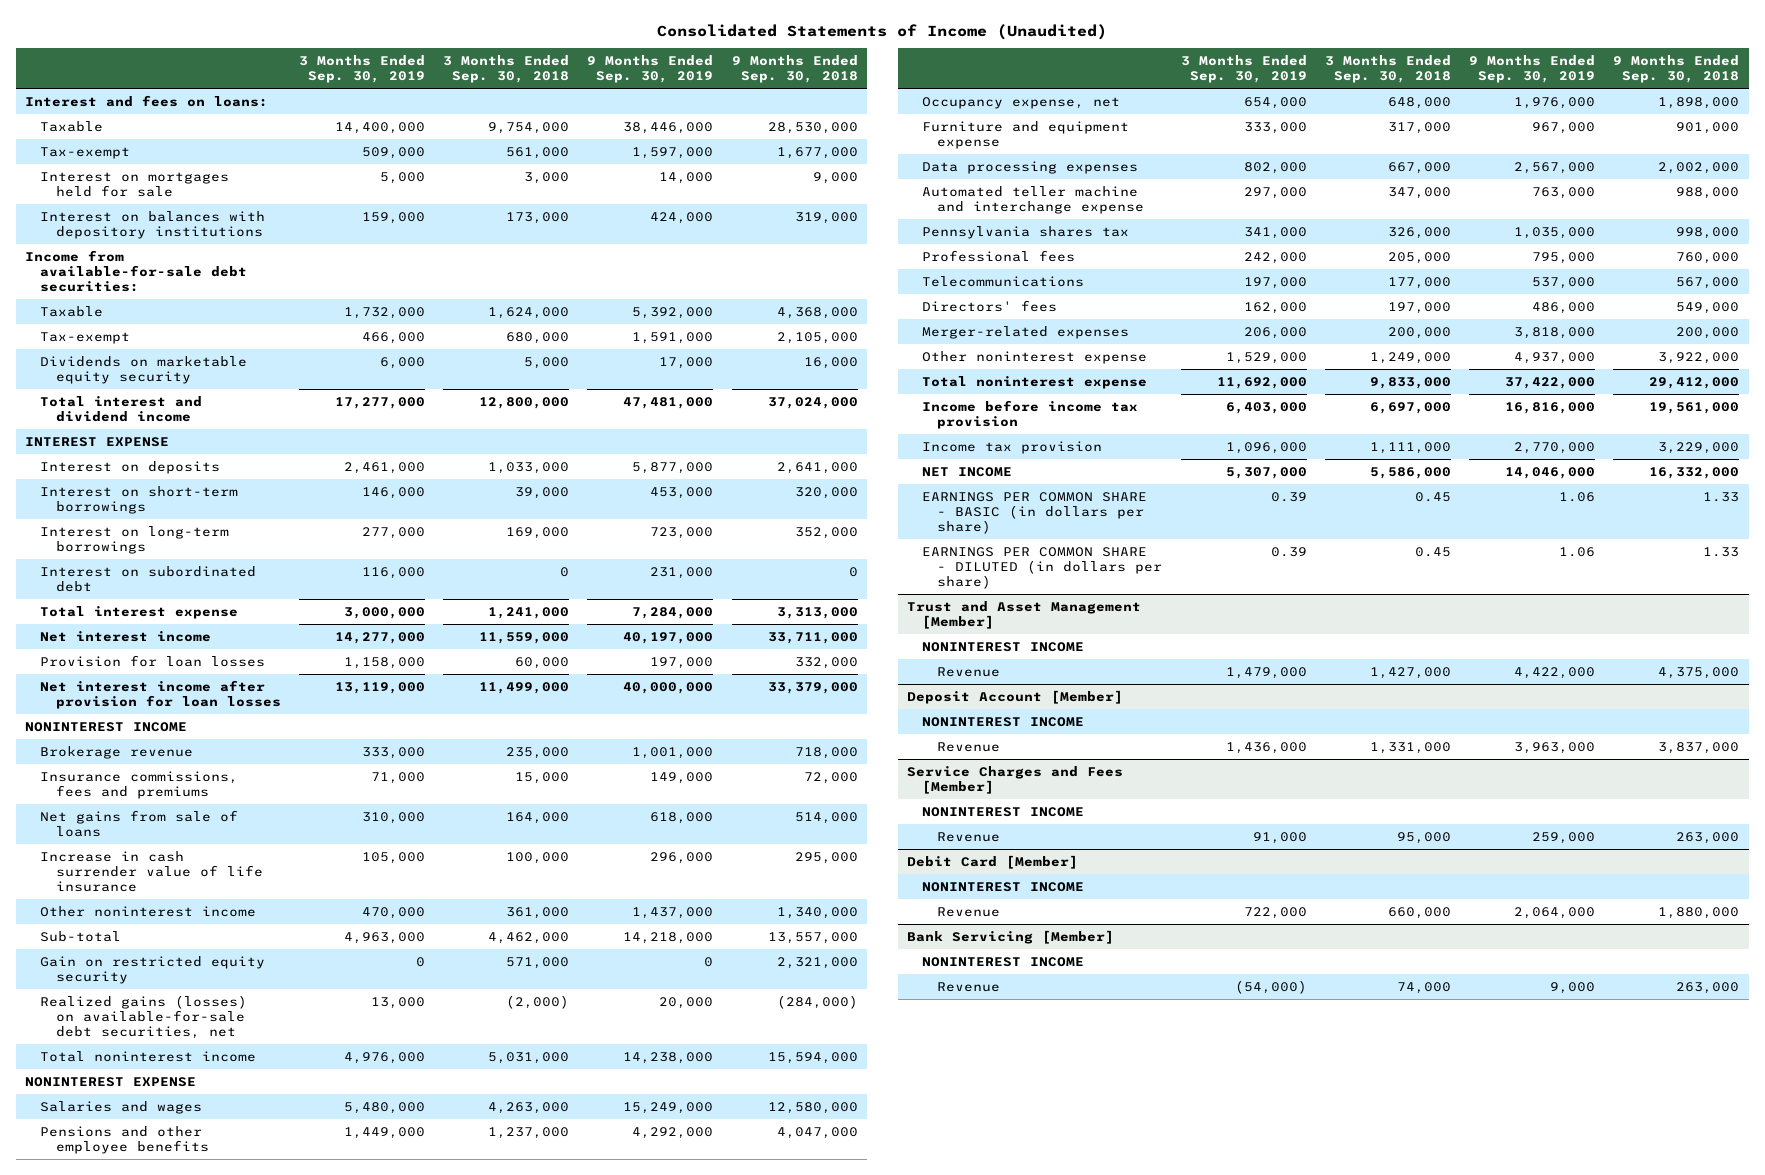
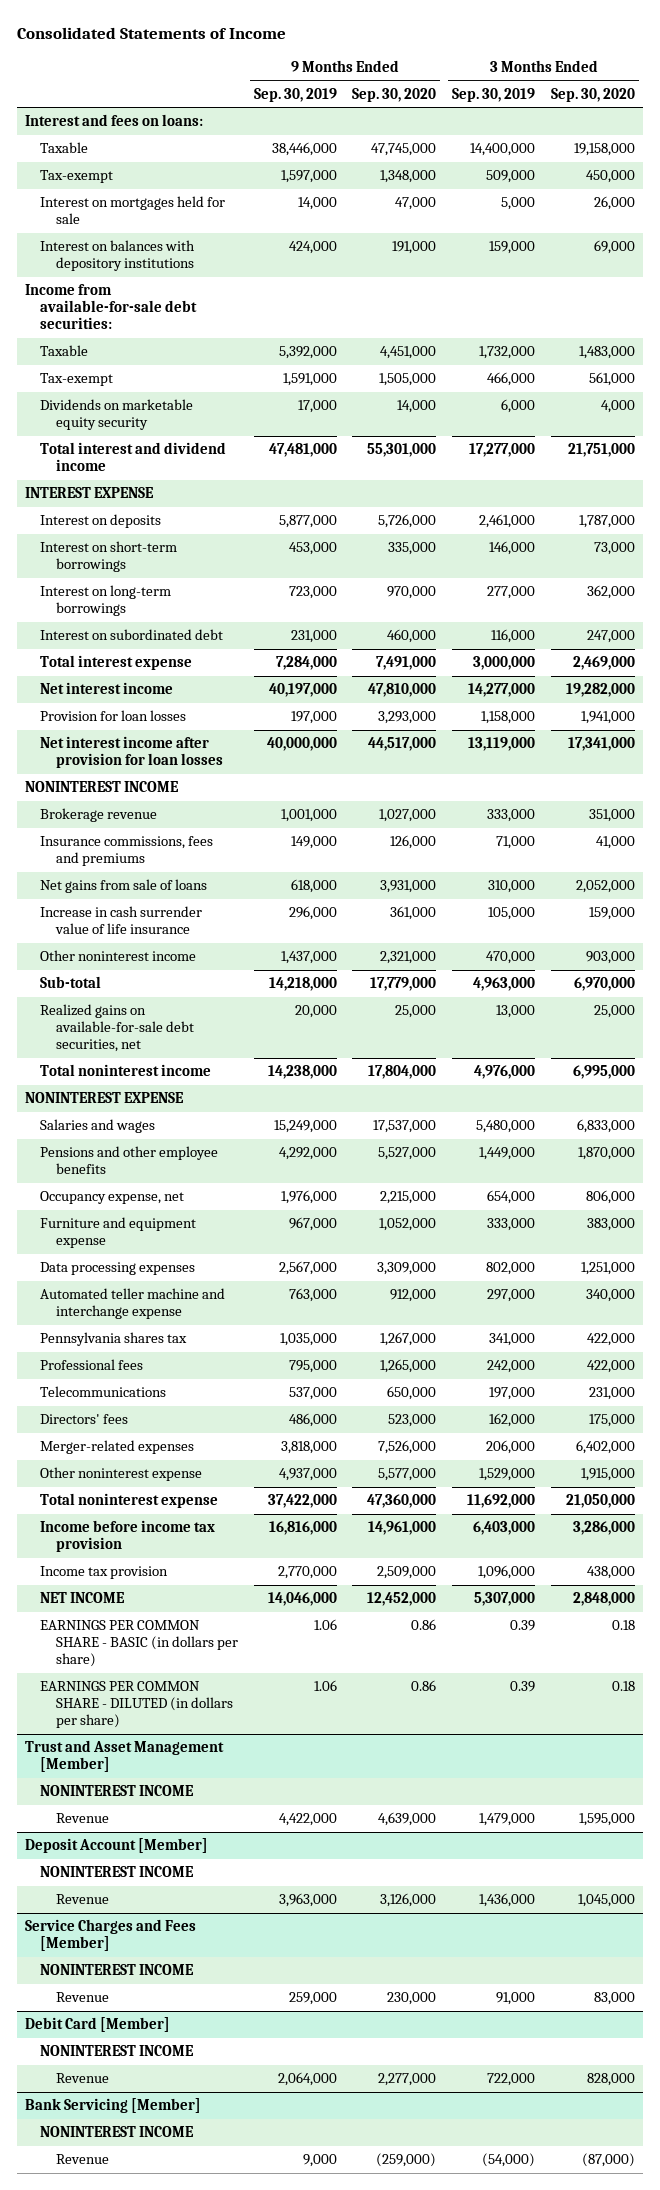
[657,23,1108,40] Consolidated Statements of Income (Unaudited) -> [16,26,286,39] Consolidated Statements of Income
[443,54,570,84] 3 Months Ended Sep. 30, 2018 -> none
[731,54,858,84] 9 Months Ended Sep. 30, 2018 -> none
none -> [352,87,437,102] Sep. 30, 2020
none -> [551,87,636,102] Sep. 30, 2020
[40,955,266,985] Gain on restricted equity security -> none
[40,994,248,1040] Realized gains (losses) on available-for-sale debt securities, net -> [40,1004,194,1053] Realized gains on available-for-sale debt securities, net

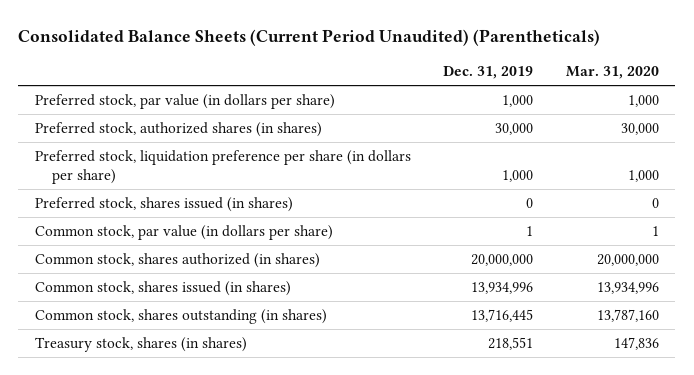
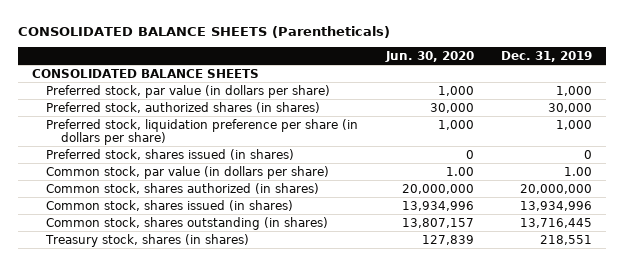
[18,28,601,46] Consolidated Balance Sheets (Current Period Unaudited) (Parentheticals) -> [18,25,391,38] CONSOLIDATED BALANCE SHEETS (Parentheticals)
[566,66,660,80] Mar. 31, 2020 -> none
none -> [384,50,474,62] Jun. 30, 2020
none -> [31,68,259,78] CONSOLIDATED BALANCE SHEETS
[526,225,534,236] 1 -> [564,166,593,176] 1.00

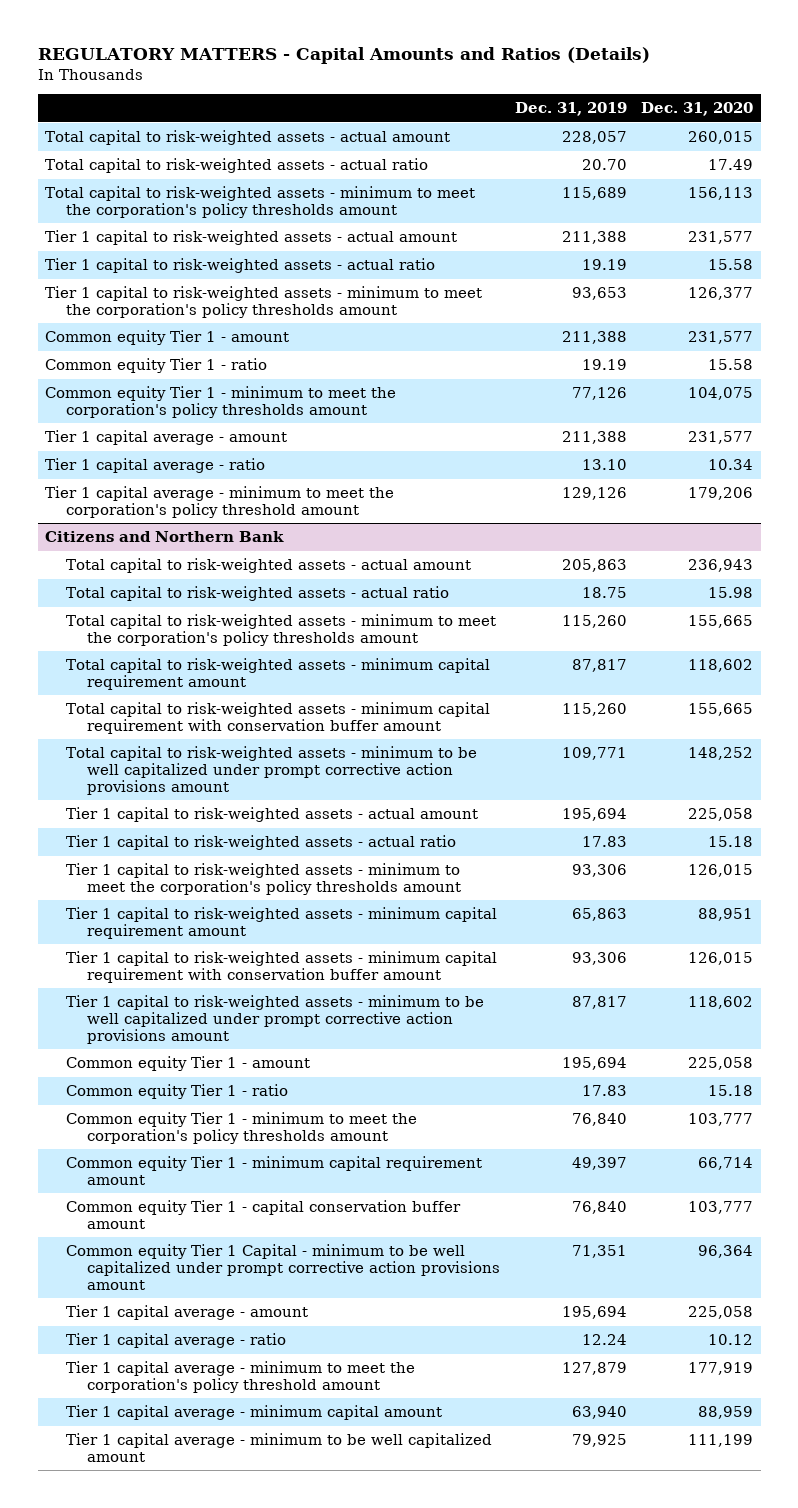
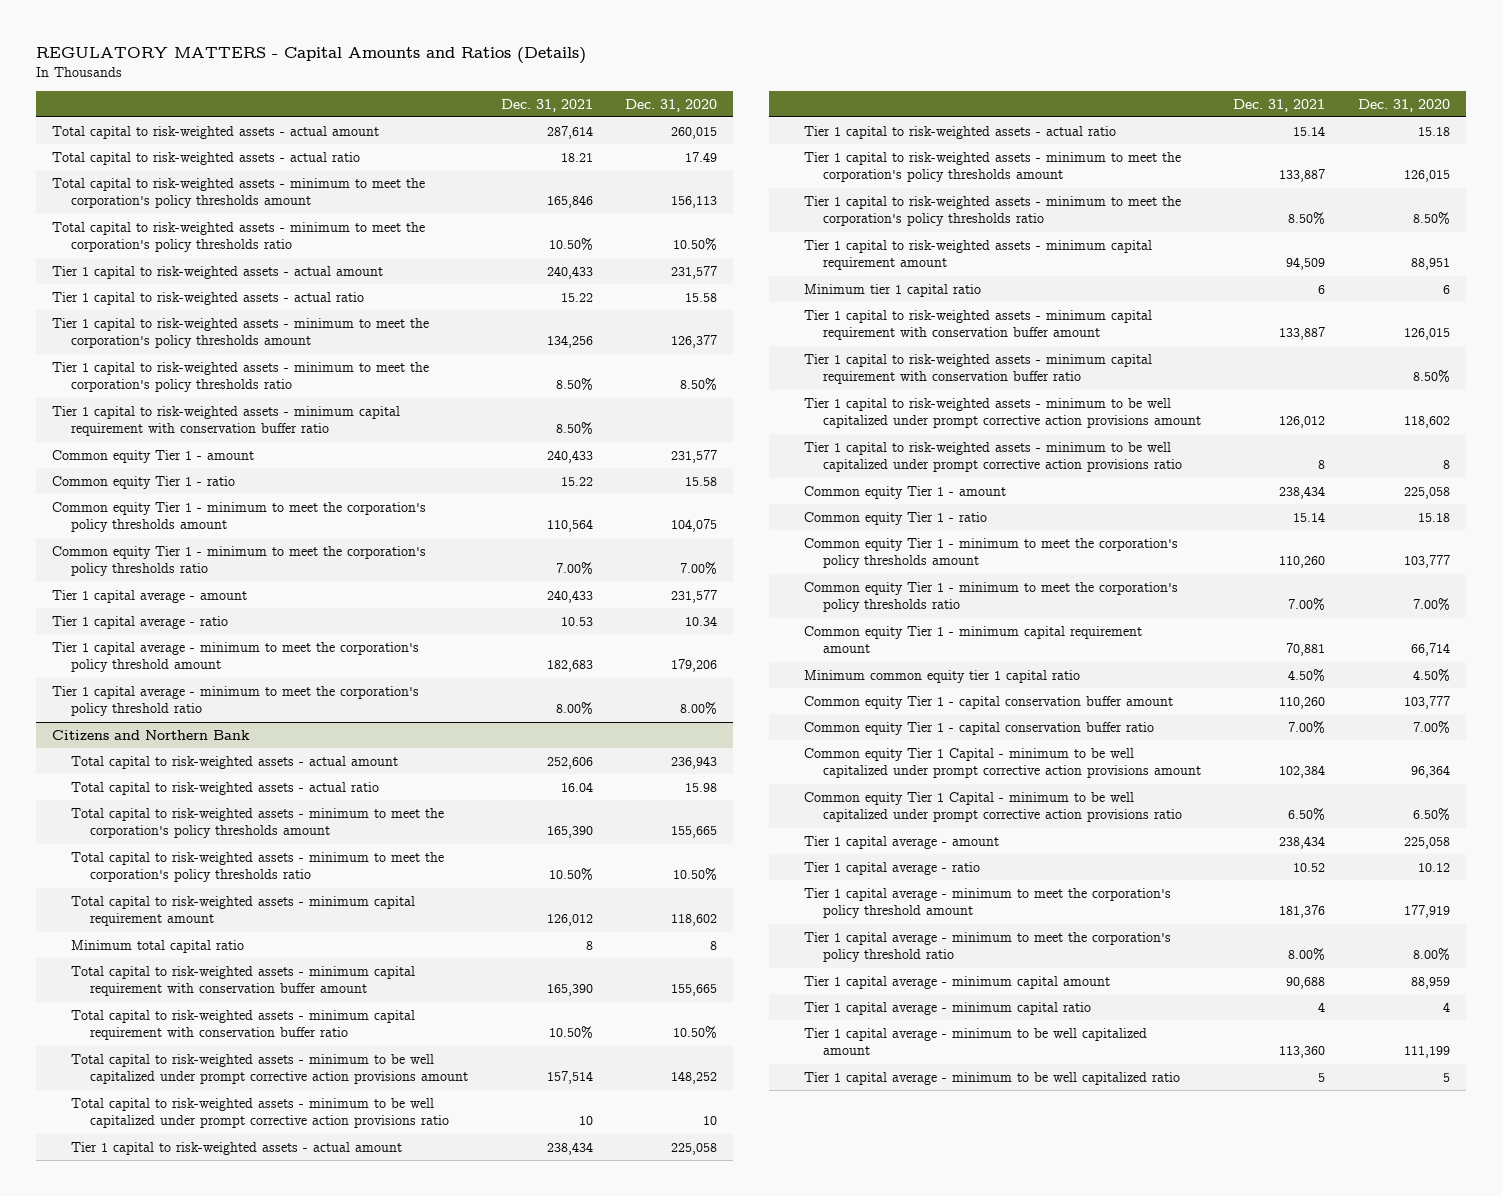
[514,102,627,117] Dec. 31, 2019 -> none
none -> [500,98,593,112] Dec. 31, 2021
none -> [52,221,426,253] Total capital to risk-weighted assets - minimum to meet the corporation's policy thresholds ratio
none -> [52,361,430,393] Tier 1 capital to risk-weighted assets - minimum to meet the corporation's policy thresholds ratio
none -> [52,405,401,437] Tier 1 capital to risk-weighted assets - minimum capital requirement with conservation buffer ratio
none -> [52,545,427,577] Common equity Tier 1 - minimum to meet the corporation's policy thresholds ratio
none -> [52,685,420,717] Tier 1 capital average - minimum to meet the corporation's policy threshold ratio
none -> [71,851,445,883] Total capital to risk-weighted assets - minimum to meet the corporation's policy thresholds ratio
none -> [71,939,245,953] Minimum total capital ratio
none -> [71,1009,416,1041] Total capital to risk-weighted assets - minimum capital requirement with conservation buffer ratio
none -> [71,1097,449,1129] Total capital to risk-weighted assets - minimum to be well capitalized under prompt corrective action provisions ratio
none -> [803,195,1181,227] Tier 1 capital to risk-weighted assets - minimum to meet the corporation's policy thresholds ratio
none -> [803,283,981,297] Minimum tier 1 capital ratio
none -> [803,353,1152,385] Tier 1 capital to risk-weighted assets - minimum capital requirement with conservation buffer ratio
none -> [803,441,1182,473] Tier 1 capital to risk-weighted assets - minimum to be well capitalized under prompt corrective action provisions ratio
none -> [803,581,1178,613] Common equity Tier 1 - minimum to meet the corporation's policy thresholds ratio
none -> [803,669,1080,683] Minimum common equity tier 1 capital ratio
none -> [803,721,1154,735] Common equity Tier 1 - capital conservation buffer ratio
none -> [803,791,1182,823] Common equity Tier 1 Capital - minimum to be well capitalized under prompt corrective action provisions ratio
none -> [803,931,1171,963] Tier 1 capital average - minimum to meet the corporation's policy threshold ratio
none -> [803,1001,1091,1015] Tier 1 capital average - minimum capital ratio
none -> [803,1071,1180,1085] Tier 1 capital average - minimum to be well capitalized ratio

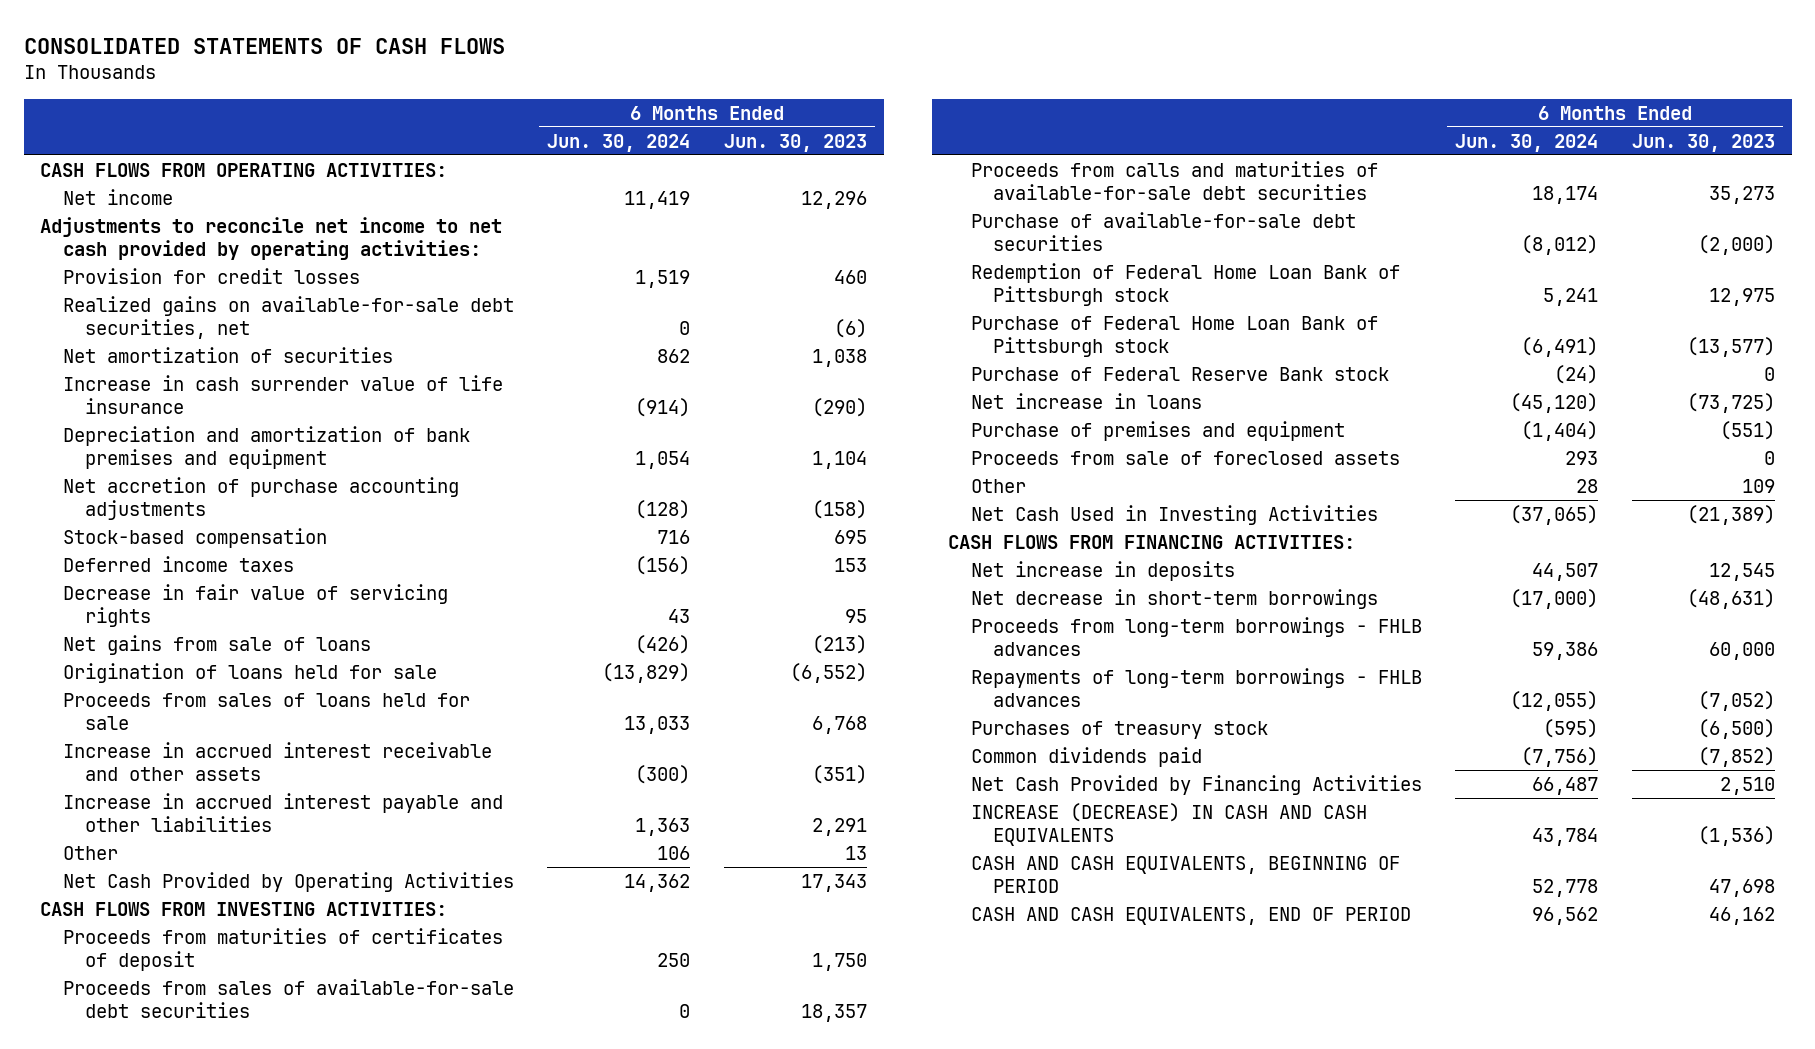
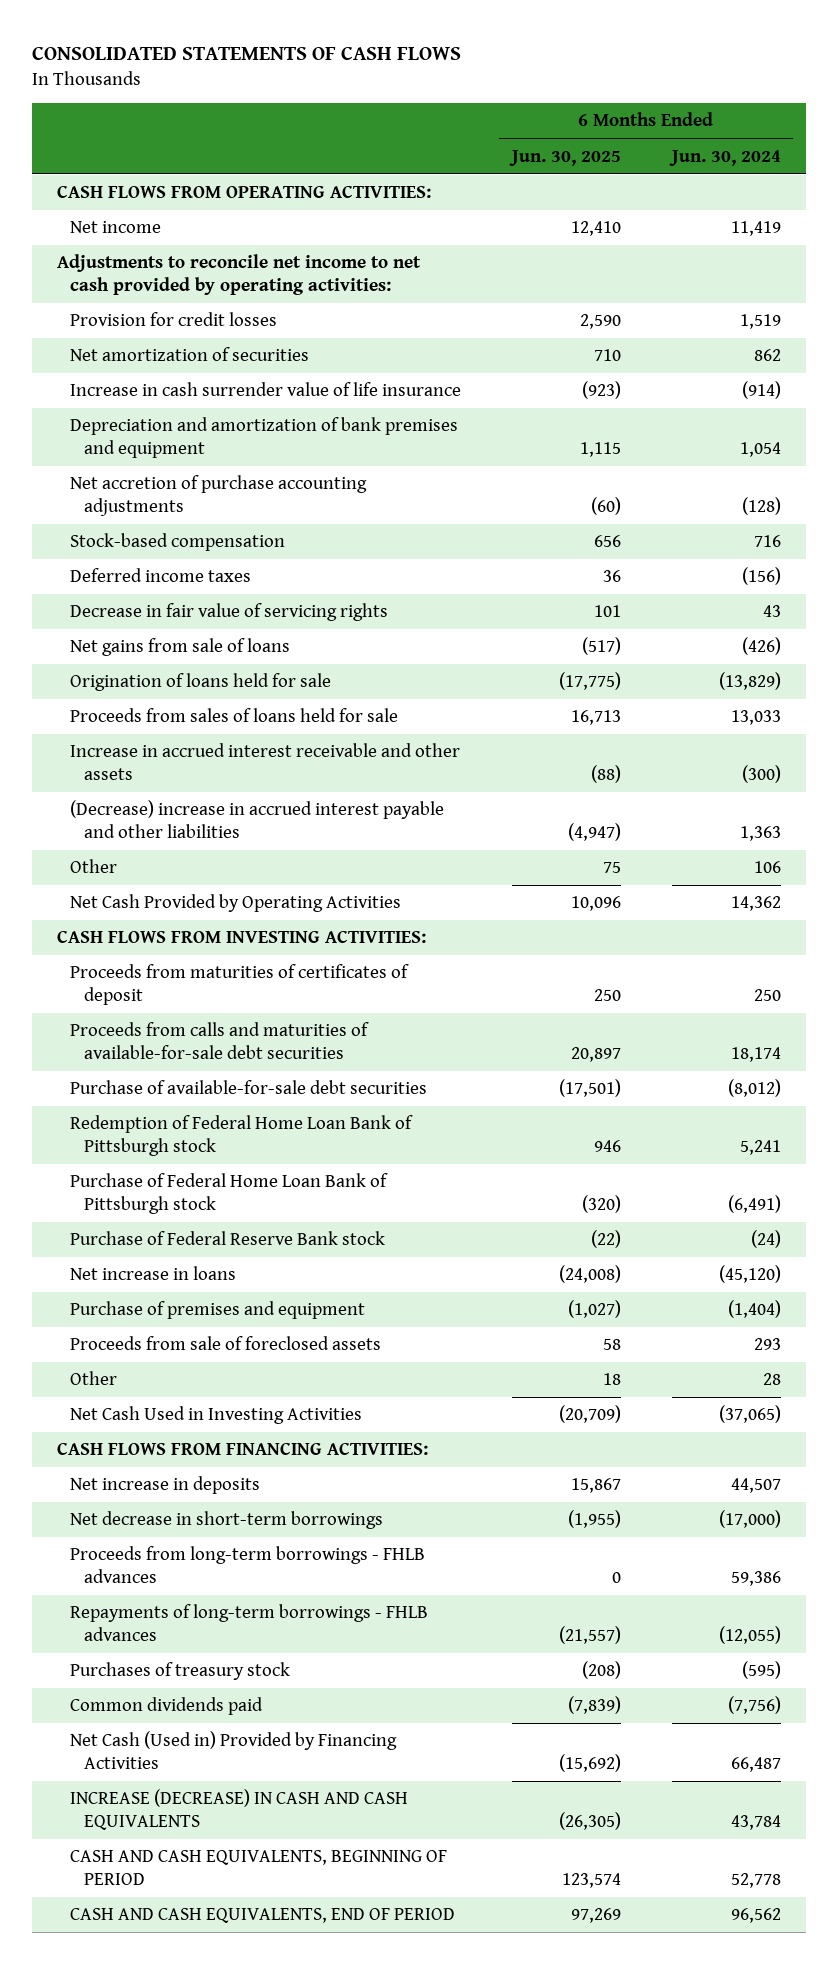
[723,133,867,152] Jun. 30, 2023 -> none
none -> [508,149,621,166] Jun. 30, 2025
[62,296,514,340] Realized gains on available-for-sale debt securities, net -> none
[62,793,503,833] Increase in accrued interest payable and other liabilities -> [70,800,445,839] (Decrease) increase in accrued interest payable and other liabilities
[62,979,514,1019] Proceeds from sales of available-for-sale debt securities -> none
[970,775,1422,796] Net Cash Provided by Financing Activities -> [70,1731,398,1770] Net Cash (Used in) Provided by Financing Activities

